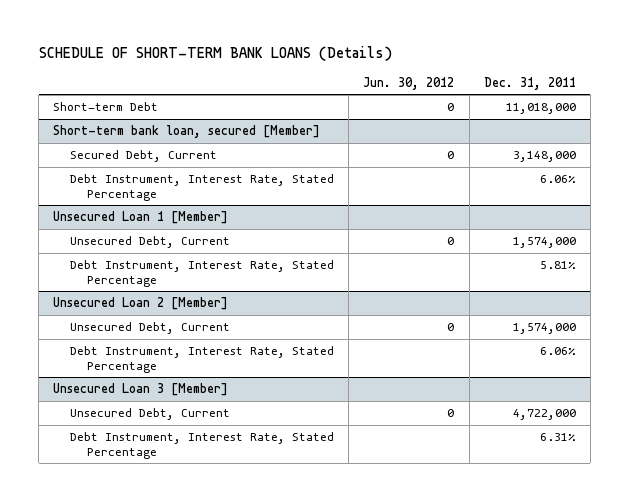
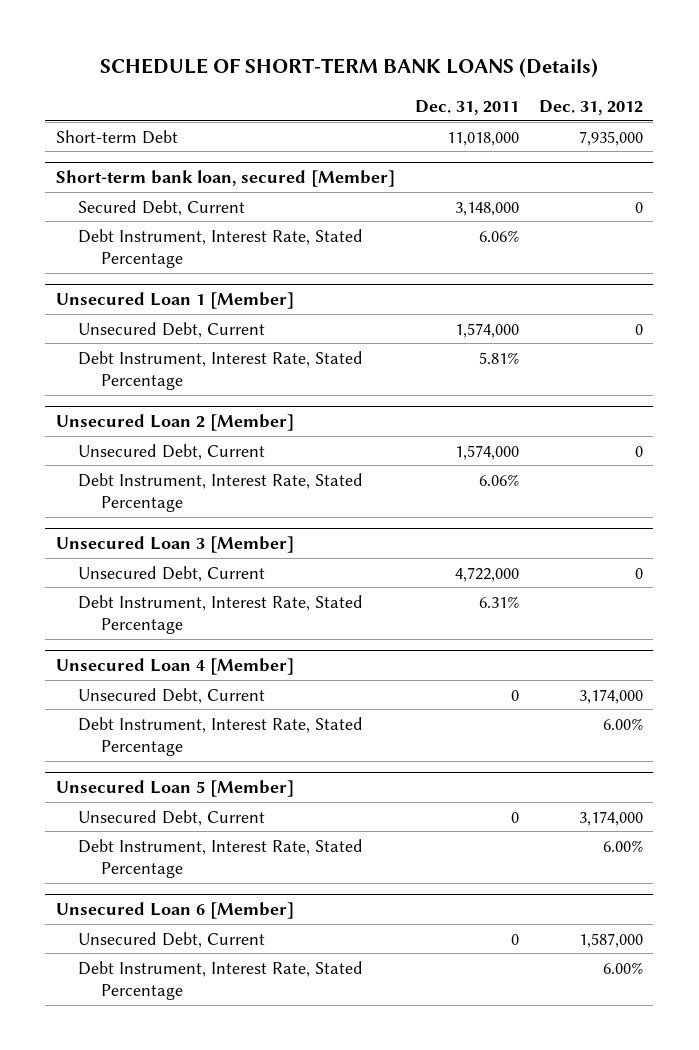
[363,76,455,90] Jun. 30, 2012 -> none
none -> [539,99,644,115] Dec. 31, 2012
none -> [55,657,294,675] Unsecured Loan 4 [Member]
none -> [78,687,266,704] Unsecured Debt, Current
none -> [78,716,364,757] Debt Instrument, Interest Rate, Stated Percentage
none -> [55,779,294,797] Unsecured Loan 5 [Member]
none -> [78,809,266,826] Unsecured Debt, Current
none -> [78,838,364,879] Debt Instrument, Interest Rate, Stated Percentage
none -> [55,901,294,919] Unsecured Loan 6 [Member]
none -> [78,931,266,948] Unsecured Debt, Current
none -> [78,960,364,1001] Debt Instrument, Interest Rate, Stated Percentage

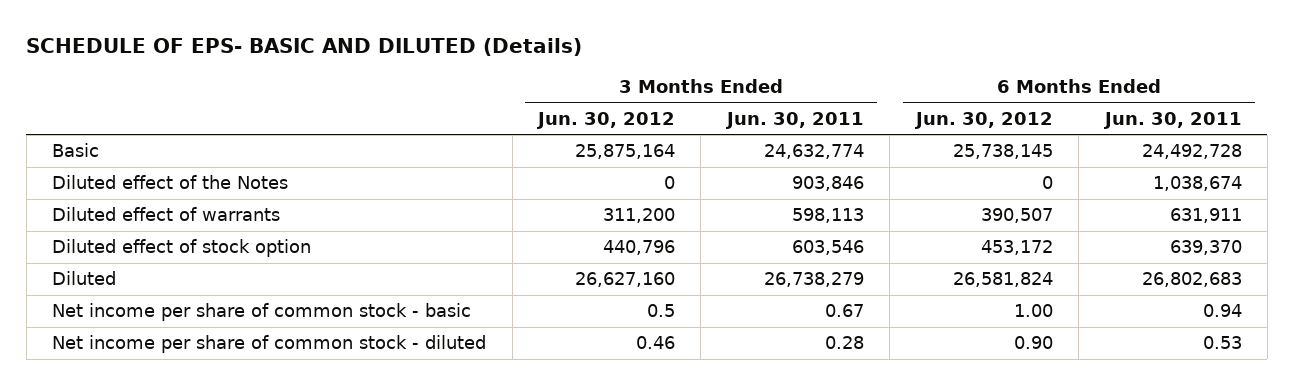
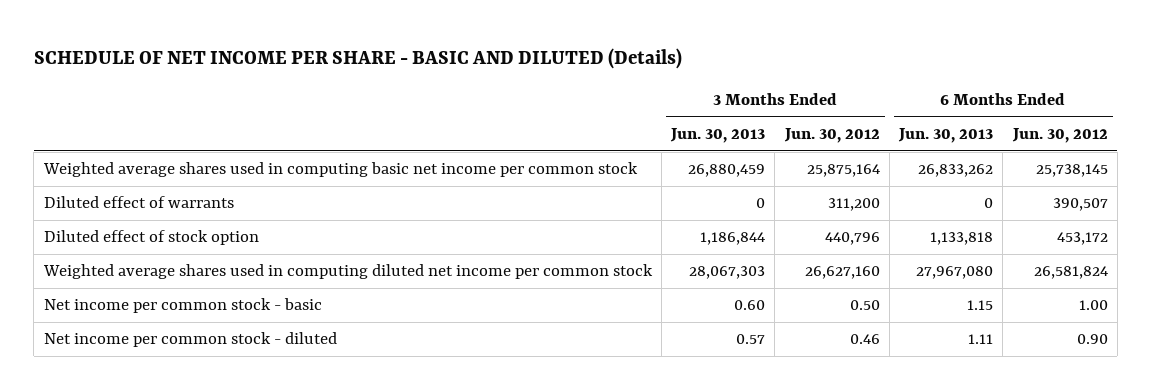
[26,38,583,57] SCHEDULE OF EPS- BASIC AND DILUTED (Details) -> [33,47,682,69] SCHEDULE OF NET INCOME PER SHARE - BASIC AND DILUTED (Details)
[724,111,864,129] Jun. 30, 2011 -> none
[1102,111,1242,129] Jun. 30, 2011 -> none
none -> [670,128,766,144] Jun. 30, 2013
none -> [898,128,994,144] Jun. 30, 2013
[52,175,289,190] Diluted effect of the Notes -> none
[52,143,100,158] Basic -> [42,162,638,178] Weighted average shares used in computing basic net income per common stock
[52,271,117,286] Diluted -> [42,264,653,280] Weighted average shares used in computing diluted net income per common stock
[52,303,472,322] Net income per share of common stock - basic -> [43,298,322,314] Net income per common stock - basic
[646,304,675,318] 0.5 -> [849,300,880,311] 0.50
[52,335,487,354] Net income per share of common stock - diluted -> [43,332,337,348] Net income per common stock - diluted

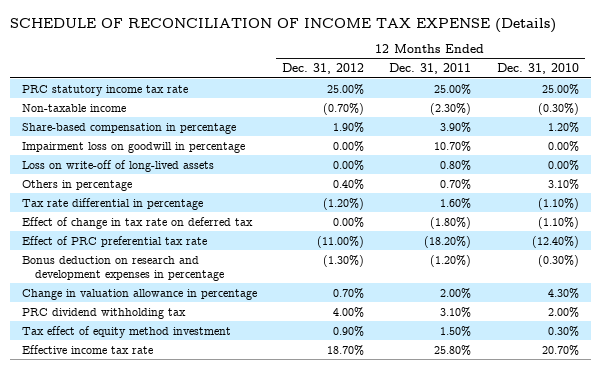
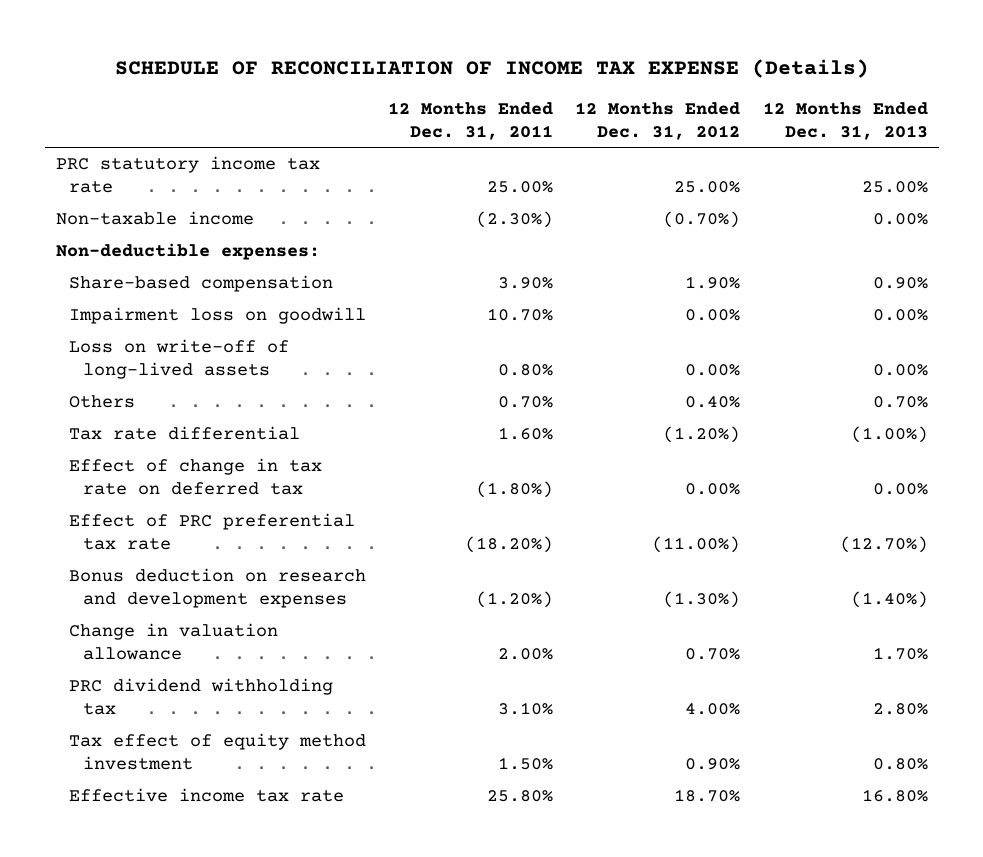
[496,63,579,75] Dec. 31, 2010 -> none
none -> [762,101,928,140] 12 Months Ended Dec. 31, 2013
none -> [55,243,320,261] Non-deductible expenses:
[22,122,237,134] Share-based compensation in percentage -> [69,275,334,293] Share-based compensation
[22,141,246,153] Impairment loss on goodwill in percentage -> [69,307,367,325] Impairment loss on goodwill
[22,179,133,191] Others in percentage -> [69,395,136,409] Others
[22,197,204,210] Tax rate differential in percentage -> [69,426,301,441] Tax rate differential
[22,255,224,281] Bonus deduction on research and development expenses in percentage -> [69,568,367,609] Bonus deduction on research and development expenses
[22,288,258,300] Change in valuation allowance in percentage -> [69,623,279,661] Change in valuation allowance

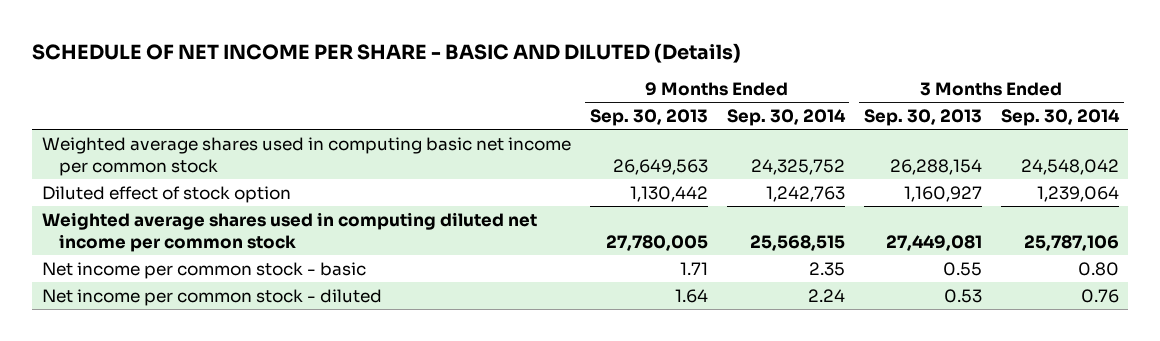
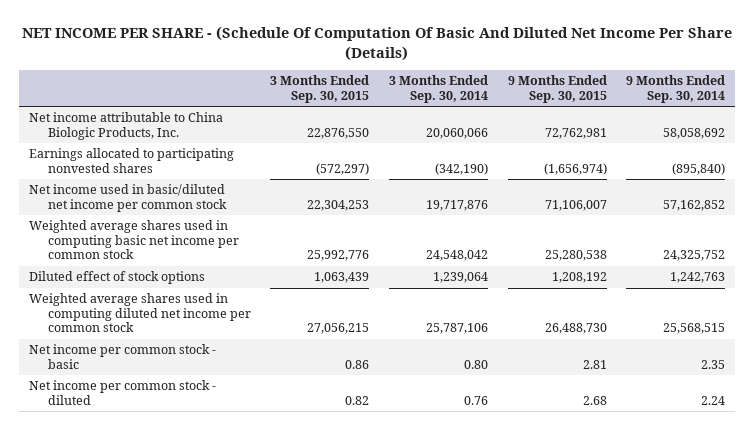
[32,42,742,63] SCHEDULE OF NET INCOME PER SHARE - BASIC AND DILUTED (Details) -> [21,26,732,61] NET INCOME PER SHARE - (Schedule Of Computation Of Basic And Diluted Net Income Per Share (Details)
[589,109,708,127] Sep. 30, 2013 -> none
[863,109,982,127] Sep. 30, 2013 -> none
none -> [270,75,370,103] 3 Months Ended Sep. 30, 2015
none -> [507,75,607,103] 9 Months Ended Sep. 30, 2015
none -> [28,112,223,140] Net income attributable to China Biologic Products, Inc.
none -> [28,148,234,173] Earnings allocated to participating nonvested shares
none -> [28,184,227,212] Net income used in basic/diluted net income per common stock
[41,185,291,203] Diluted effect of stock option -> [28,271,205,285] Diluted effect of stock options

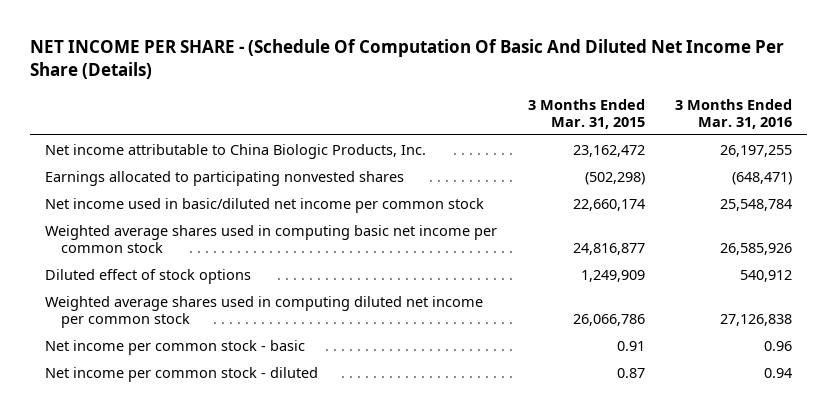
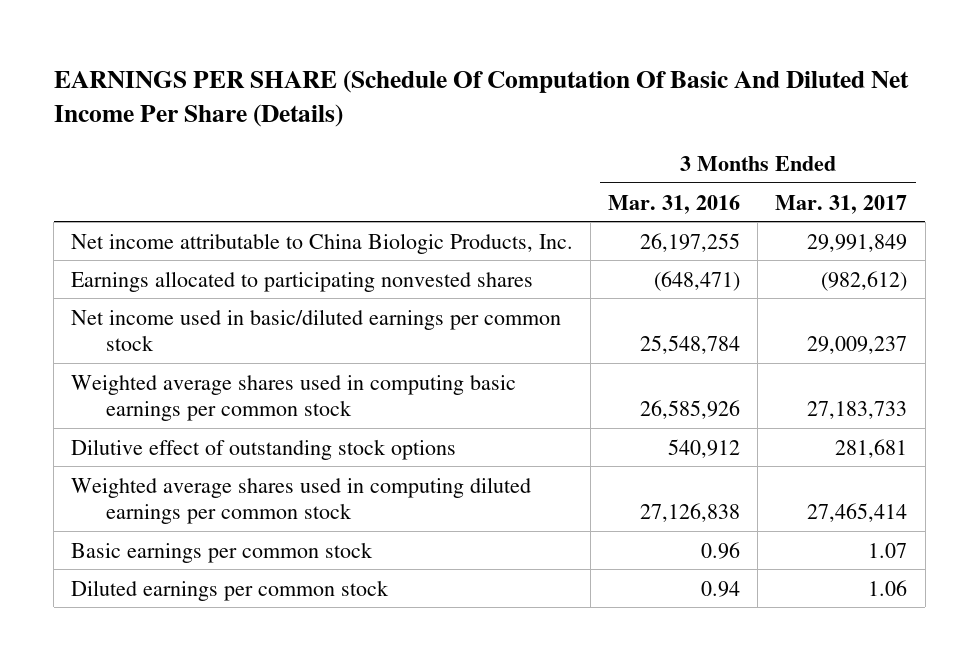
[30,39,785,80] NET INCOME PER SHARE - (Schedule Of Computation Of Basic And Diluted Net Income Per Share (Details) -> [53,70,909,128] EARNINGS PER SHARE (Schedule Of Computation Of Basic And Diluted Net Income Per Share (Details)
[527,98,645,129] 3 Months Ended Mar. 31, 2015 -> none
none -> [775,194,908,214] Mar. 31, 2017
[45,197,485,213] Net income used in basic/diluted net income per common stock -> [71,308,562,352] Net income used in basic/diluted earnings per common stock
[45,224,498,253] Weighted average shares used in computing basic net income per common stock -> [71,374,517,422] Weighted average shares used in computing basic earnings per common stock
[45,268,252,284] Diluted effect of stock options -> [71,438,457,460] Dilutive effect of outstanding stock options
[45,295,484,328] Weighted average shares used in computing diluted net income per common stock -> [71,476,532,525] Weighted average shares used in computing diluted earnings per common stock
[45,339,306,355] Net income per common stock - basic -> [71,541,374,563] Basic earnings per common stock
[45,366,319,382] Net income per common stock - diluted -> [71,579,390,601] Diluted earnings per common stock

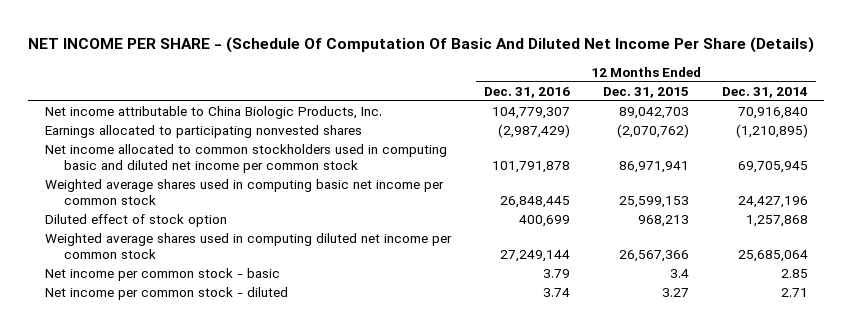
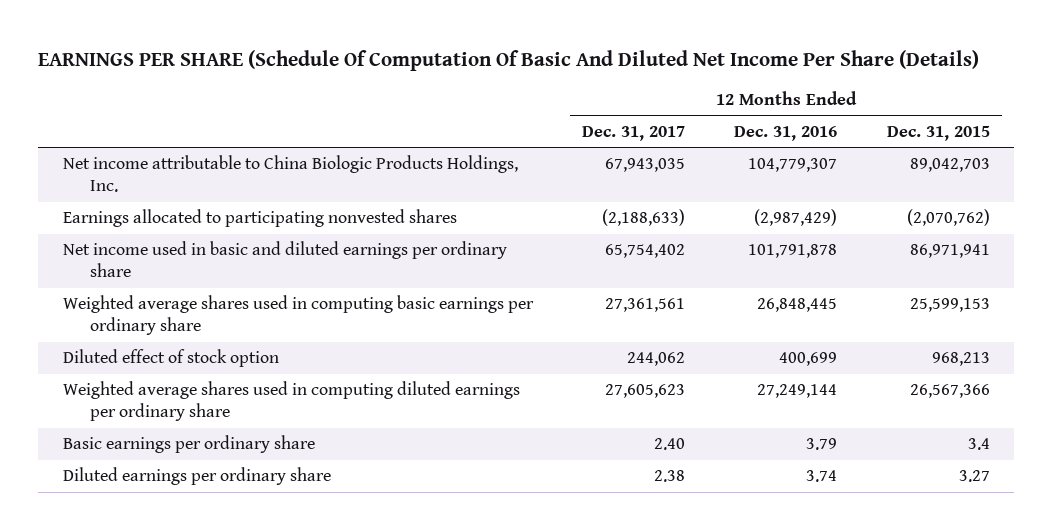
[28,37,815,54] NET INCOME PER SHARE - (Schedule Of Computation Of Basic And Diluted Net Income Per Share (Details) -> [38,49,980,71] EARNINGS PER SHARE (Schedule Of Computation Of Basic And Diluted Net Income Per Share (Details)
[721,86,808,98] Dec. 31, 2014 -> none
none -> [582,125,686,141] Dec. 31, 2017
[44,106,382,120] Net income attributable to China Biologic Products, Inc. -> [62,155,518,193] Net income attributable to China Biologic Products Holdings, Inc.
[44,144,447,173] Net income allocated to common stockholders used in computing basic and diluted net income per common stock -> [62,241,507,278] Net income used in basic and diluted earnings per ordinary share
[44,179,444,205] Weighted average shares used in computing basic net income per common stock -> [62,295,534,336] Weighted average shares used in computing basic earnings per ordinary share
[44,233,452,259] Weighted average shares used in computing diluted net income per common stock -> [62,381,520,422] Weighted average shares used in computing diluted earnings per ordinary share
[44,268,280,282] Net income per common stock - basic -> [62,435,315,454] Basic earnings per ordinary share
[44,287,288,301] Net income per common stock - diluted -> [62,467,331,486] Diluted earnings per ordinary share

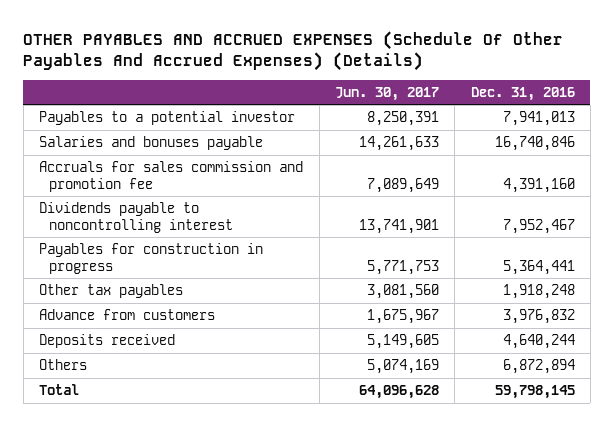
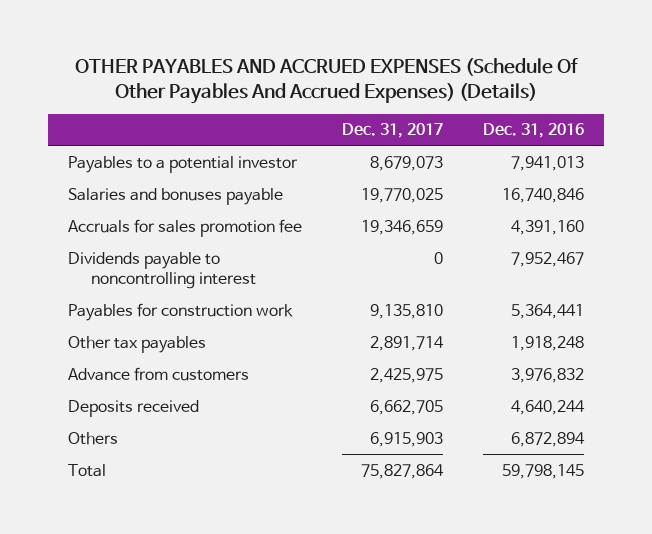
[334,86,439,101] Jun. 30, 2017 -> none
none -> [341,123,443,139] Dec. 31, 2017
[39,161,304,192] Accruals for sales commission and promotion fee -> [67,218,302,237] Accruals for sales promotion fee
[39,243,264,274] Payables for construction in progress -> [67,302,293,321] Payables for construction work

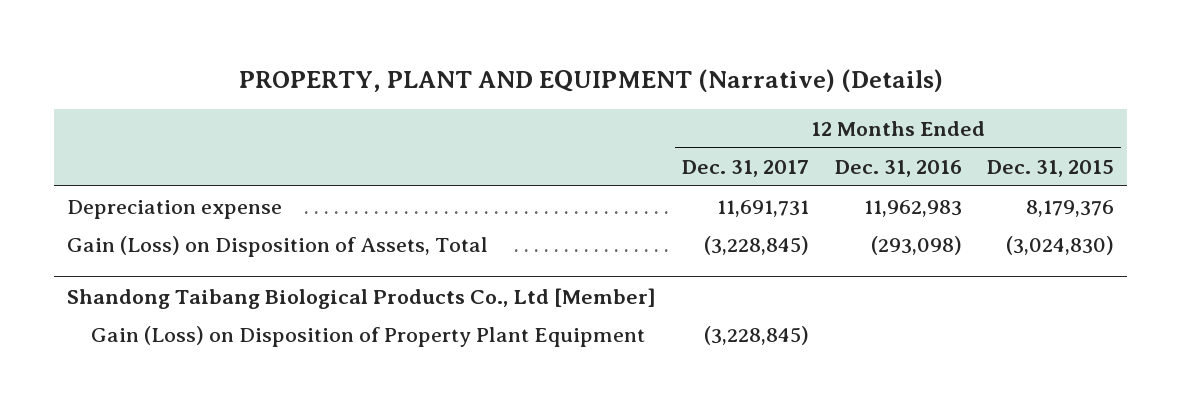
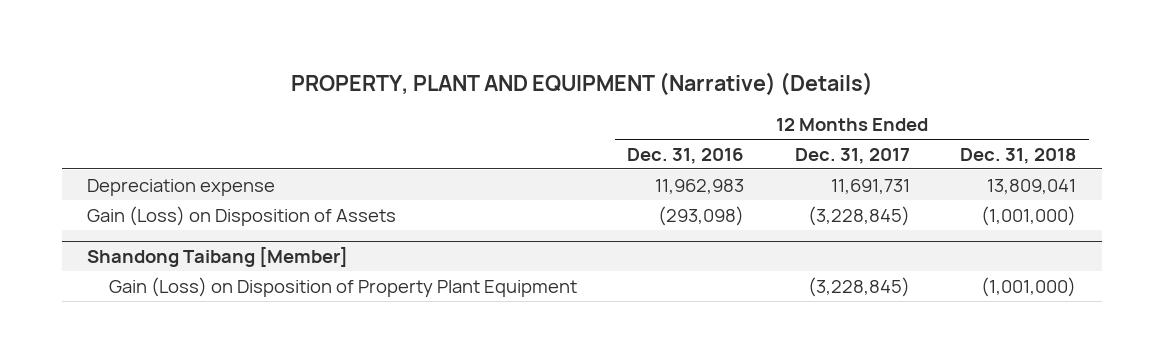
[987,160,1115,178] Dec. 31, 2015 -> none
none -> [960,147,1077,164] Dec. 31, 2018
[67,287,657,309] Shandong Taibang Biological Products Co., Ltd [Member] -> none
[67,235,489,257] Gain (Loss) on Disposition of Assets, Total -> [87,205,397,226] Gain (Loss) on Disposition of Assets
none -> [87,246,349,268] Shandong Taibang [Member]

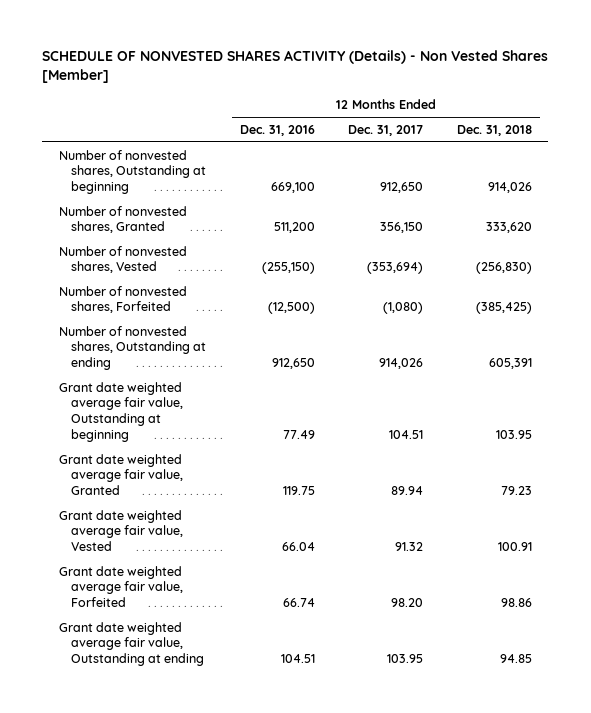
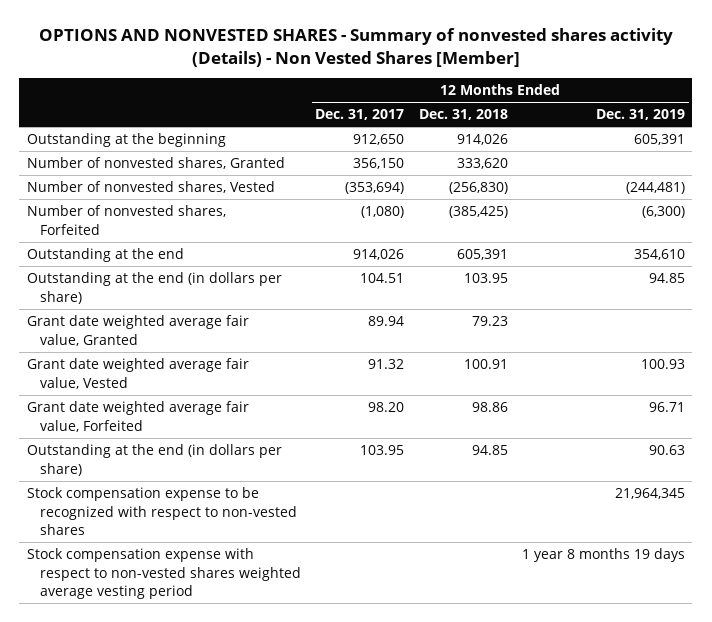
[42,50,549,84] SCHEDULE OF NONVESTED SHARES ACTIVITY (Details) - Non Vested Shares [Member] -> [38,28,673,67] OPTIONS AND NONVESTED SHARES - Summary of nonvested shares activity (Details) - Non Vested Shares [Member]
[239,124,315,136] Dec. 31, 2016 -> none
none -> [596,109,686,121] Dec. 31, 2019
[58,149,207,195] Number of nonvested shares, Outstanding at beginning -> [26,133,226,148] Outstanding at the beginning
[58,325,207,371] Number of nonvested shares, Outstanding at ending -> [26,248,184,263] Outstanding at the end
[58,381,184,443] Grant date weighted average fair value, Outstanding at beginning -> [26,272,282,304] Outstanding at the end (in dollars per share)
[58,621,205,667] Grant date weighted average fair value, Outstanding at ending -> [26,444,282,476] Outstanding at the end (in dollars per share)
none -> [26,487,297,536] Stock compensation expense to be recognized with respect to non-vested shares
none -> [26,548,301,600] Stock compensation expense with respect to non-vested shares weighted average vesting period

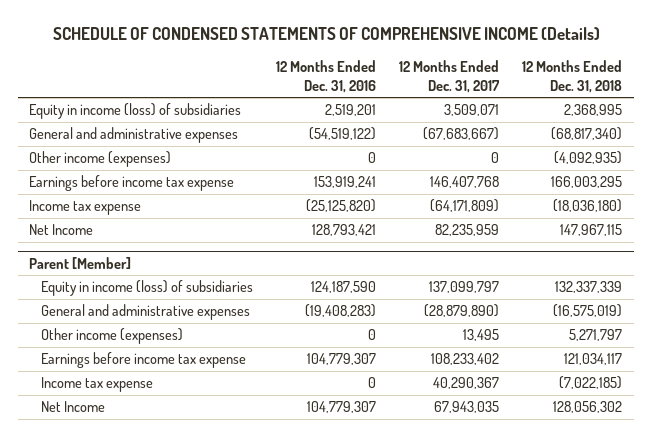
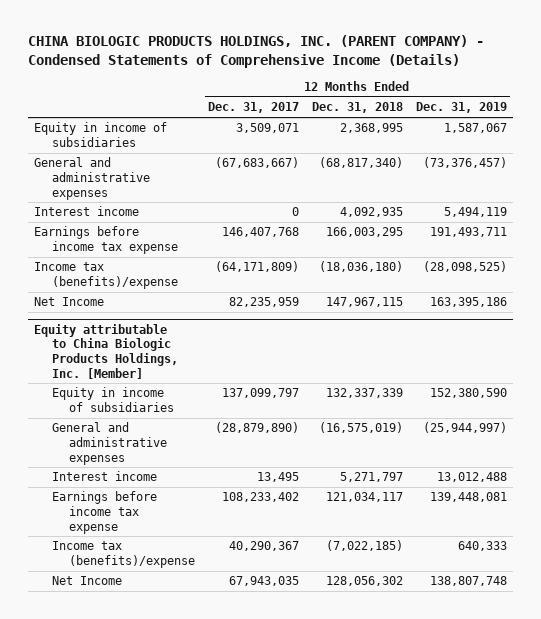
[52,27,600,41] SCHEDULE OF CONDENSED STATEMENTS OF COMPREHENSIVE INCOME (Details) -> [27,35,484,68] CHINA BIOLOGIC PRODUCTS HOLDINGS, INC. (PARENT COMPANY) - Condensed Statements of Comprehensive Income (Details)
[276,60,377,93] 12 Months Ended Dec. 31, 2016 -> none
none -> [415,102,507,114] Dec. 31, 2019
[29,103,242,120] Equity in income (loss) of subsidiaries -> [34,122,168,148] Equity in income of subsidiaries
[29,151,172,168] Other income (expenses) -> [34,206,140,217] Interest income
[554,151,623,165] (4,092,935) -> [339,207,403,218] 4,092,935
[29,200,142,216] Income tax expense -> [34,262,178,290] Income tax (benefits)/expense
[29,256,132,269] Parent [Member] -> [34,323,178,379] Equity attributable to China Biologic Products Holdings, Inc. [Member]
[41,280,254,297] Equity in income (loss) of subsidiaries -> [51,387,175,413] Equity in income of subsidiaries
[41,328,184,345] Other income (expenses) -> [51,471,157,482] Interest income
[41,377,154,393] Income tax expense -> [51,541,196,569] Income tax (benefits)/expense

